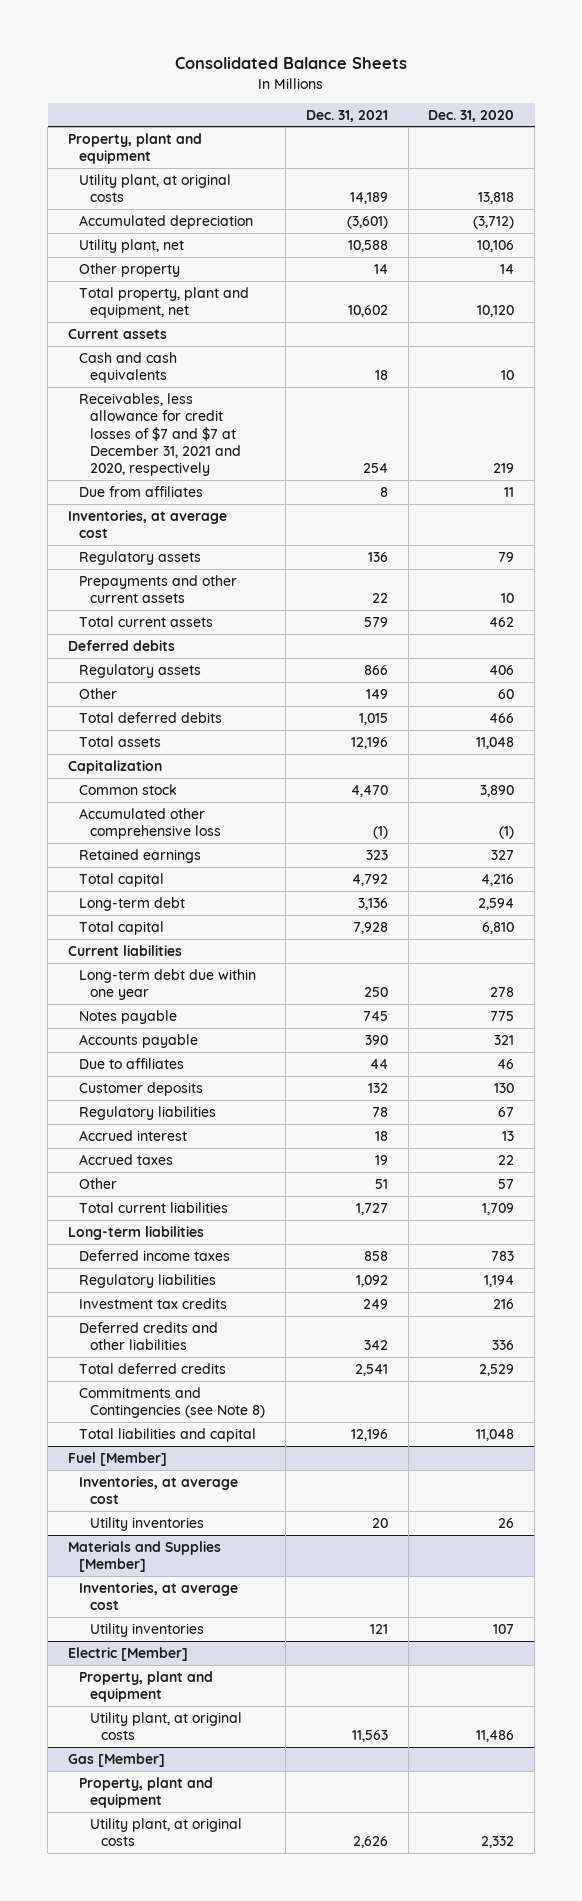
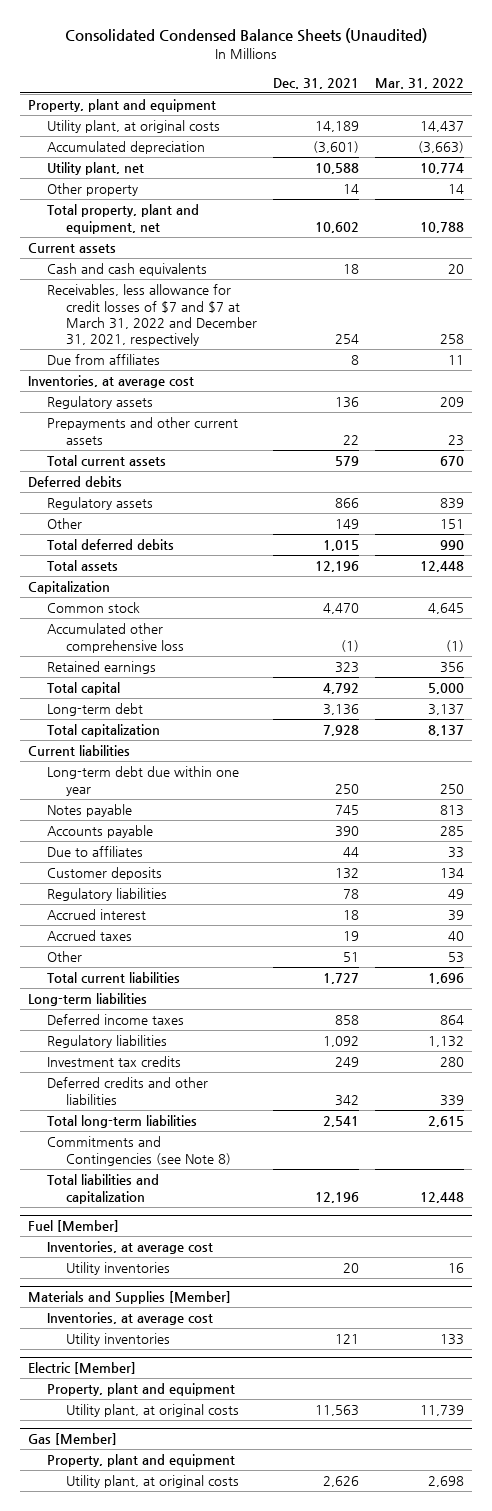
[175,57,408,70] Consolidated Balance Sheets -> [65,28,428,44] Consolidated Condensed Balance Sheets (Unaudited)
[428,109,515,122] Dec. 31, 2020 -> none
none -> [375,77,465,89] Mar. 31, 2022
[78,392,242,477] Receivables, less allowance for credit losses of $7 and $7 at December 31, 2021 and 2020, respectively -> [47,284,258,347] Receivables, less allowance for credit losses of $7 and $7 at March 31, 2022 and December 31, 2021, respectively
[78,920,164,935] Total capital -> [47,724,161,738] Total capitalization
[78,1362,226,1374] Total deferred credits -> [47,1115,198,1129] Total long-term liabilities
[78,1427,256,1442] Total liabilities and capital -> [47,1174,160,1204] Total liabilities and capitalization

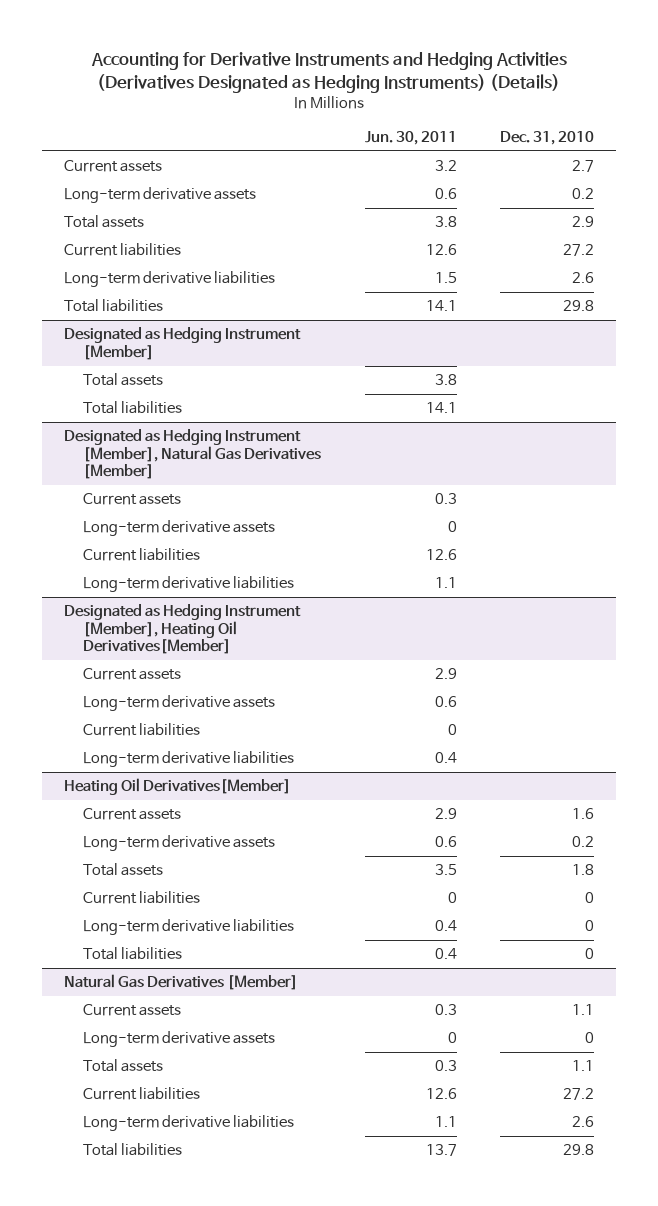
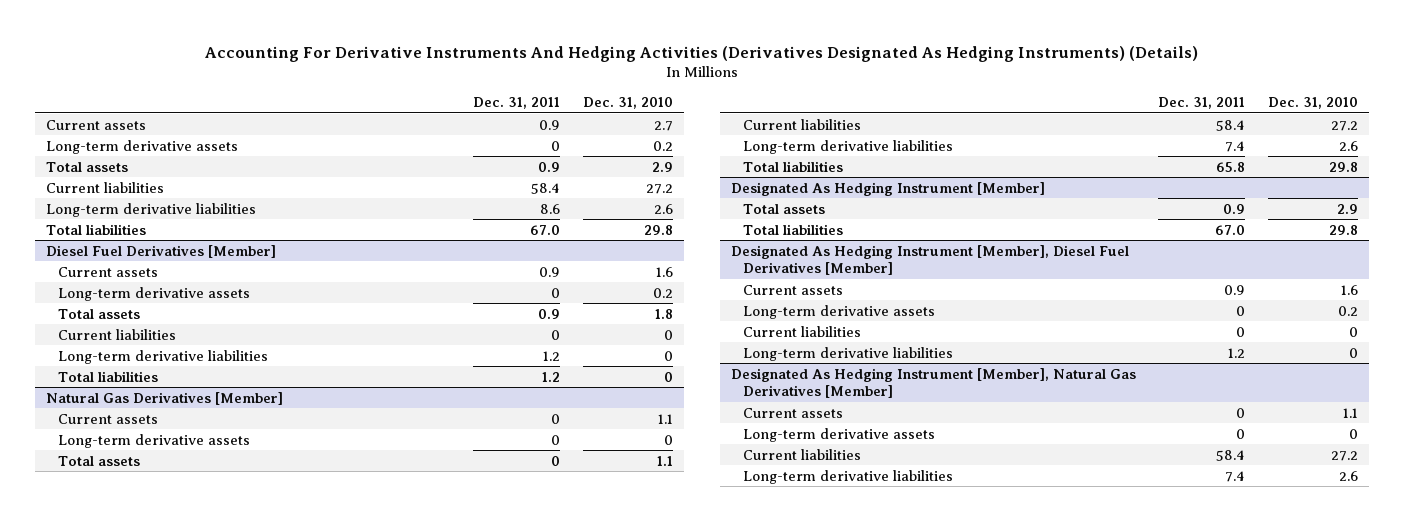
[91,52,568,94] Accounting for Derivative Instruments and Hedging Activities (Derivatives Designated as Hedging Instruments) (Details) -> [204,45,1198,62] Accounting For Derivative Instruments And Hedging Activities (Derivatives Designated As Hedging Instruments) (Details)
[364,131,457,146] Jun. 30, 2011 -> none
none -> [473,97,561,110] Dec. 31, 2011
[64,327,302,360] Designated as Hedging Instrument [Member] -> none
[83,373,164,387] Total assets -> none
[83,401,183,415] Total liabilities -> none
[64,429,322,480] Designated as Hedging Instrument [Member], Natural Gas Derivatives [Member] -> none
[83,493,182,506] Current assets -> none
[83,520,276,537] Long-term derivative assets -> none
[83,548,201,562] Current liabilities -> none
[83,576,295,593] Long-term derivative liabilities -> none
[64,604,302,655] Designated as Hedging Instrument [Member], Heating Oil Derivatives[Member] -> none
[83,668,182,681] Current assets -> none
[83,695,276,712] Long-term derivative assets -> none
[83,723,201,737] Current liabilities -> none
[83,751,295,768] Long-term derivative liabilities -> none
[64,778,292,796] Heating Oil Derivatives[Member] -> none
none -> [46,244,277,258] Diesel Fuel Derivatives [Member]
none -> [731,181,1046,196] Designated As Hedging Instrument [Member]
none -> [742,203,825,214] Total assets
none -> [742,223,843,235] Total liabilities
none -> [731,244,1130,276] Designated As Hedging Instrument [Member], Diesel Fuel Derivatives [Member]
none -> [742,284,843,295] Current assets
none -> [742,304,935,319] Long-term derivative assets
none -> [742,325,861,337] Current liabilities
none -> [742,346,953,361] Long-term derivative liabilities
none -> [731,367,1137,399] Designated As Hedging Instrument [Member], Natural Gas Derivatives [Member]
none -> [742,407,843,418] Current assets
none -> [742,427,935,442] Long-term derivative assets
none -> [742,448,861,460] Current liabilities
none -> [742,469,953,484] Long-term derivative liabilities

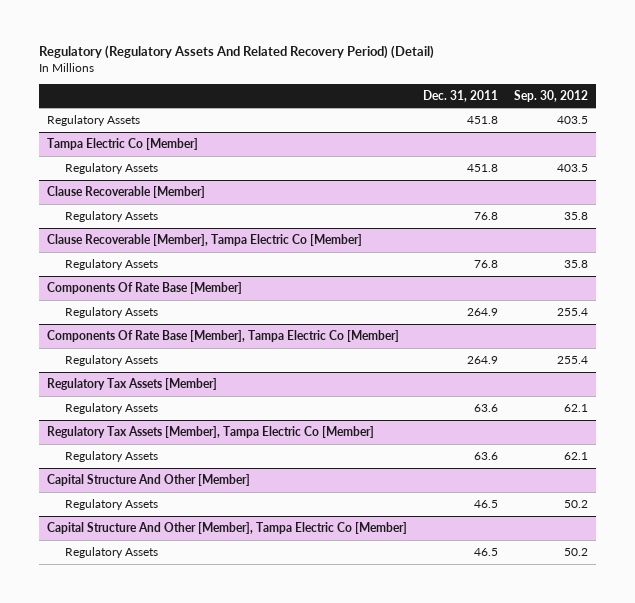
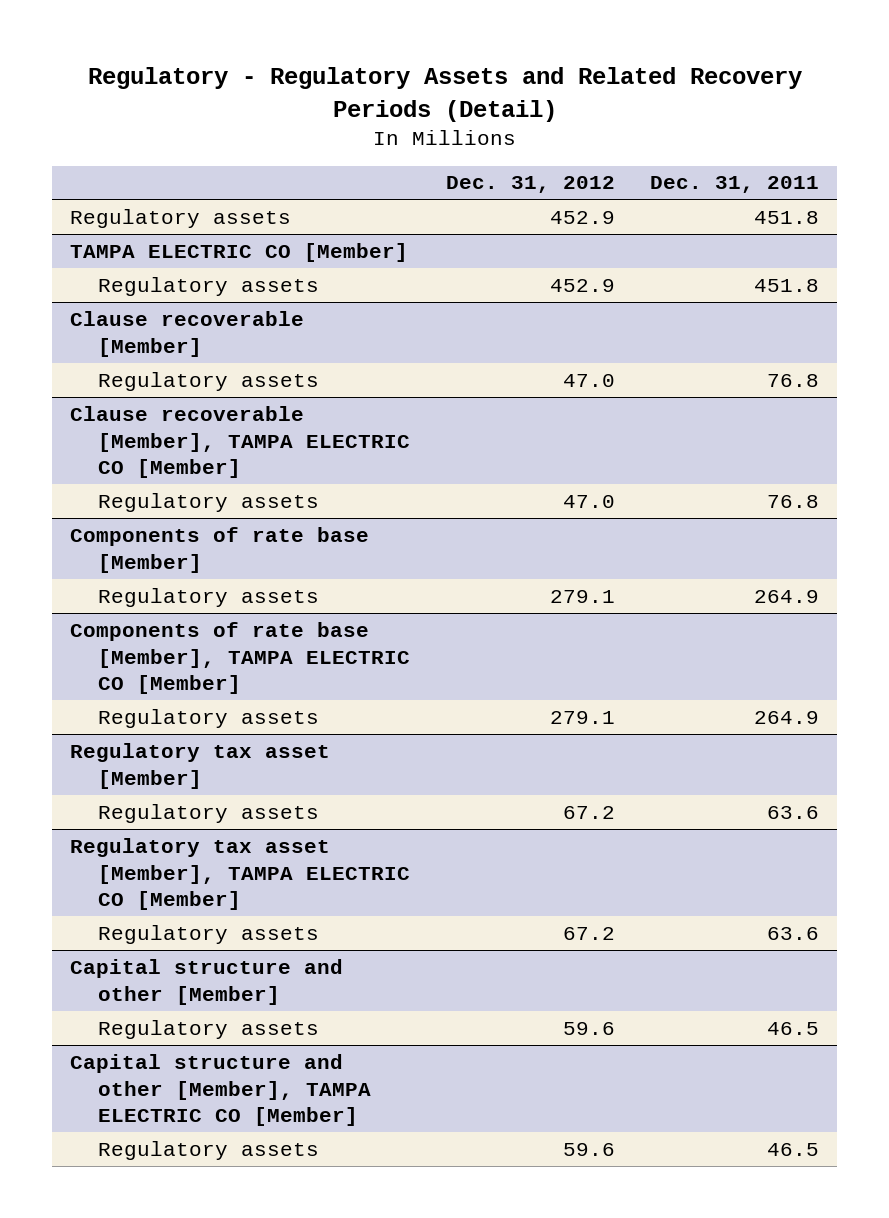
[38,45,434,60] Regulatory (Regulatory Assets And Related Recovery Period) (Detail) -> [87,67,802,122] Regulatory - Regulatory Assets and Related Recovery Periods (Detail)
[513,89,588,102] Sep. 30, 2012 -> none
none -> [445,176,615,194] Dec. 31, 2012
[46,115,140,127] Regulatory Assets -> [69,208,291,228] Regulatory assets
[46,138,198,151] Tampa Electric Co [Member] -> [69,242,408,262] TAMPA ELECTRIC CO [Member]
[64,163,158,175] Regulatory Assets -> [97,276,319,296] Regulatory assets
[46,186,205,199] Clause Recoverable [Member] -> [69,310,304,357] Clause recoverable [Member]
[64,211,158,223] Regulatory Assets -> [97,371,319,391] Regulatory assets
[46,234,362,247] Clause Recoverable [Member], Tampa Electric Co [Member] -> [69,405,410,479] Clause recoverable [Member], TAMPA ELECTRIC CO [Member]
[64,259,158,271] Regulatory Assets -> [97,492,319,512] Regulatory assets
[46,282,242,295] Components Of Rate Base [Member] -> [69,526,369,573] Components of rate base [Member]
[64,307,158,319] Regulatory Assets -> [97,587,319,607] Regulatory assets
[46,330,399,343] Components Of Rate Base [Member], Tampa Electric Co [Member] -> [69,621,410,695] Components of rate base [Member], TAMPA ELECTRIC CO [Member]
[64,355,158,367] Regulatory Assets -> [97,708,319,728] Regulatory assets
[46,378,217,391] Regulatory Tax Assets [Member] -> [69,742,330,789] Regulatory tax asset [Member]
[64,403,158,415] Regulatory Assets -> [97,803,319,823] Regulatory assets
[46,426,374,439] Regulatory Tax Assets [Member], Tampa Electric Co [Member] -> [69,837,410,911] Regulatory tax asset [Member], TAMPA ELECTRIC CO [Member]
[64,451,158,463] Regulatory Assets -> [97,924,319,944] Regulatory assets
[46,474,250,487] Capital Structure And Other [Member] -> [69,958,343,1005] Capital structure and other [Member]
[64,499,158,511] Regulatory Assets -> [97,1019,319,1039] Regulatory assets
[46,522,407,535] Capital Structure And Other [Member], Tampa Electric Co [Member] -> [69,1053,371,1127] Capital structure and other [Member], TAMPA ELECTRIC CO [Member]
[64,547,158,559] Regulatory Assets -> [97,1140,319,1160] Regulatory assets

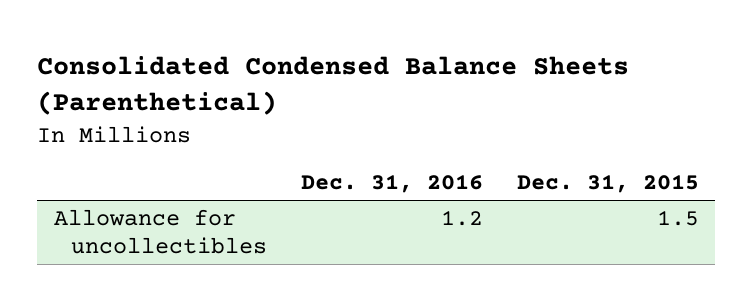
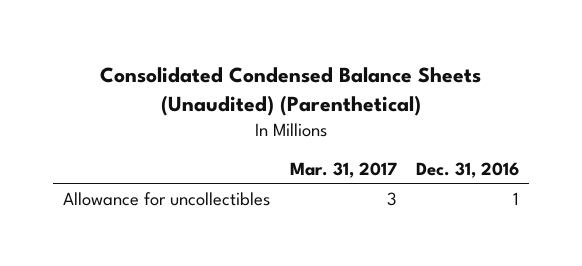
[37,55,630,115] Consolidated Condensed Balance Sheets (Parenthetical) -> [100,67,482,116] Consolidated Condensed Balance Sheets (Unaudited) (Parenthetical)
[516,174,699,194] Dec. 31, 2015 -> none
none -> [289,161,397,178] Mar. 31, 2017
[440,210,483,227] 1.2 -> [512,191,519,205] 1

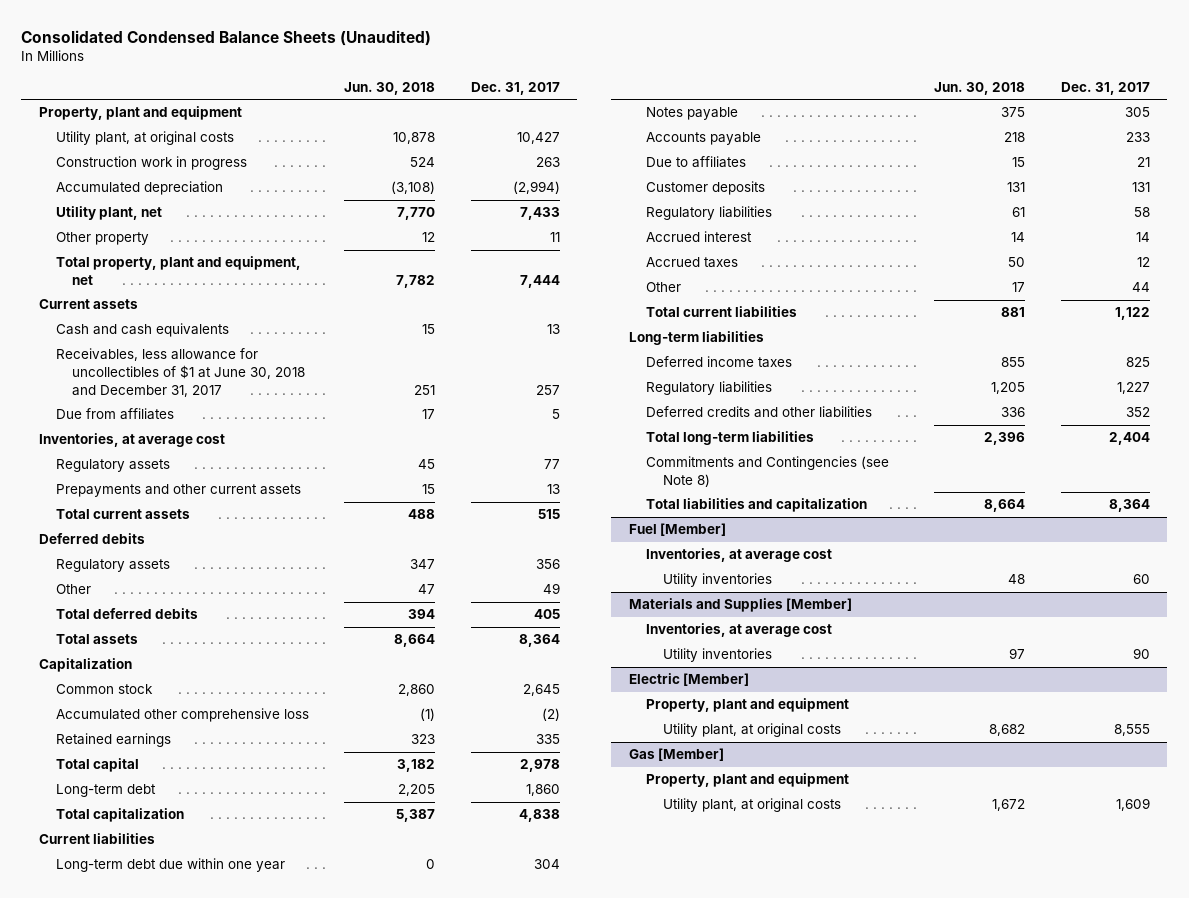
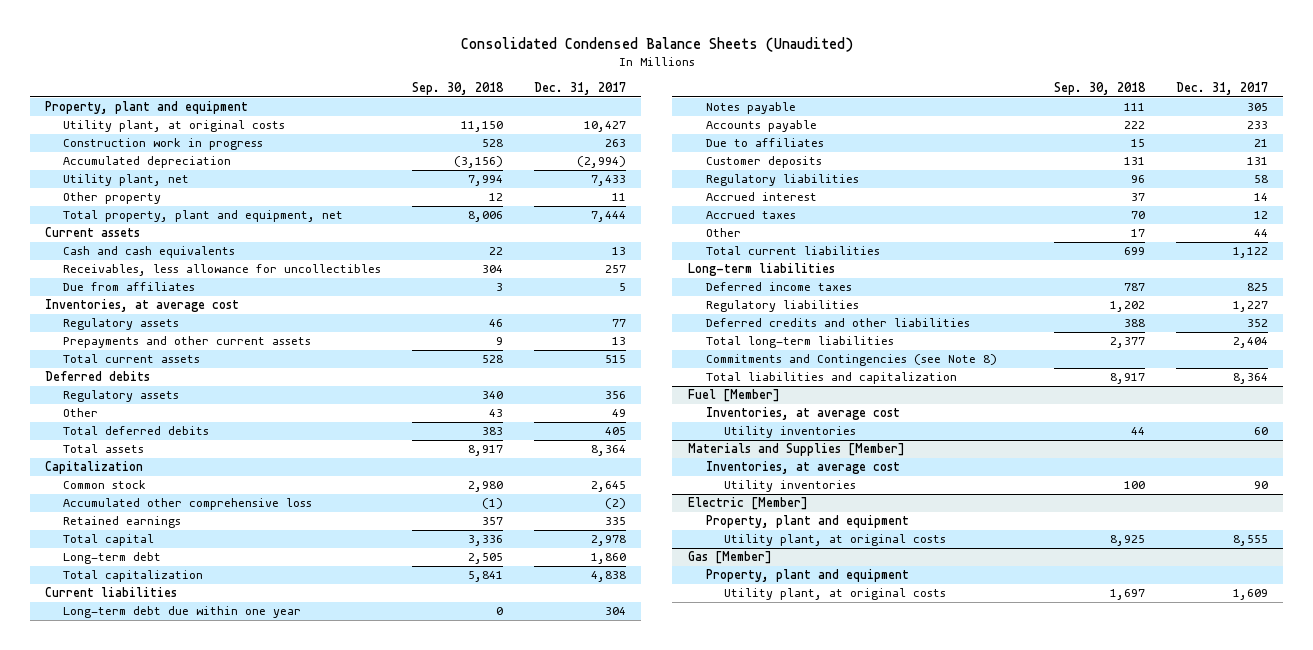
[344,81,436,95] Jun. 30, 2018 -> none
none -> [412,82,505,96] Sep. 30, 2018
[55,348,306,397] Receivables, less allowance for uncollectibles of $1 at June 30, 2018 and December 31, 2017 -> [63,264,382,277] Receivables, less allowance for uncollectibles

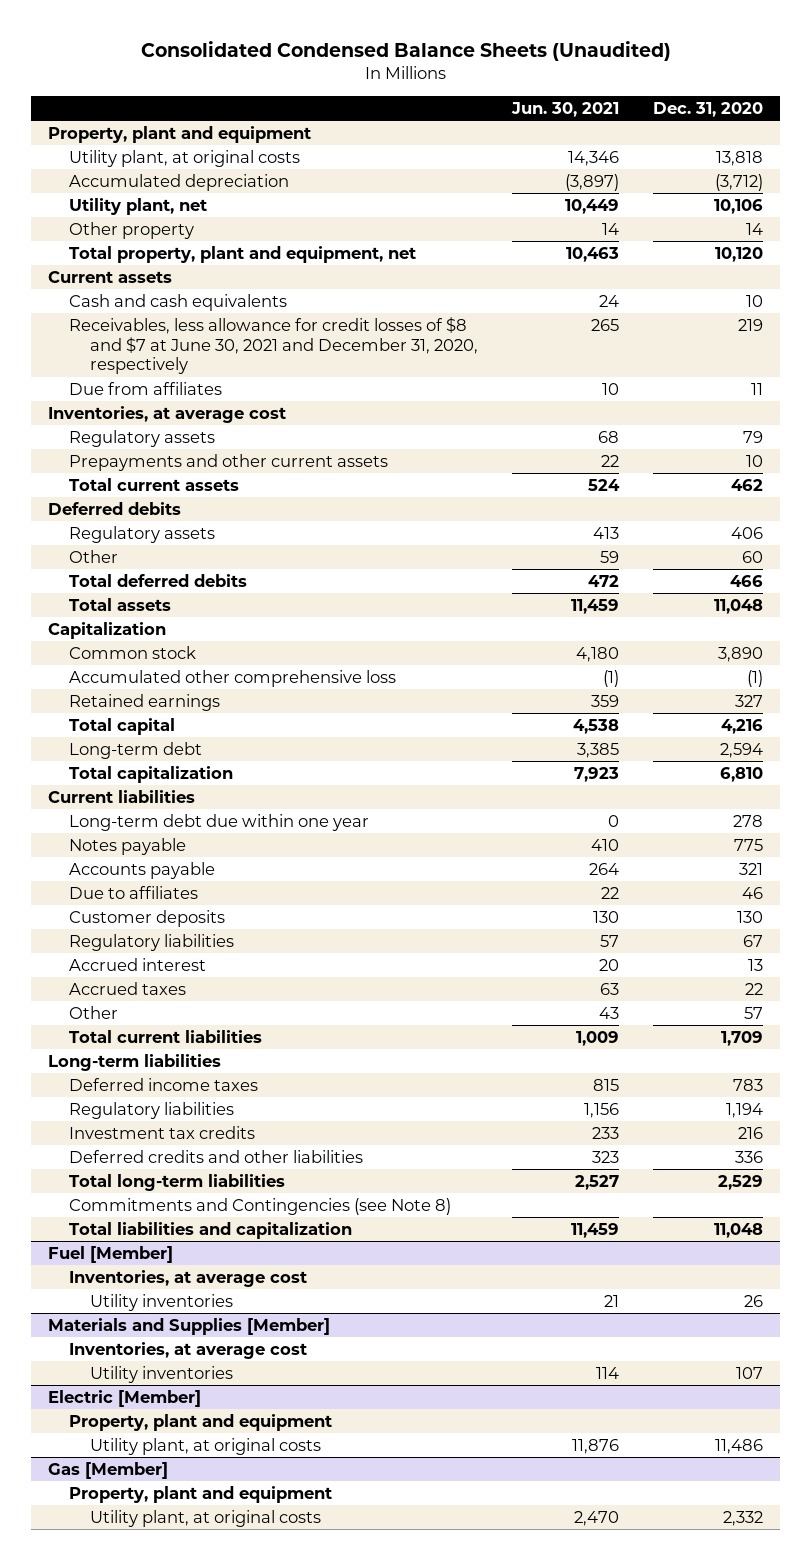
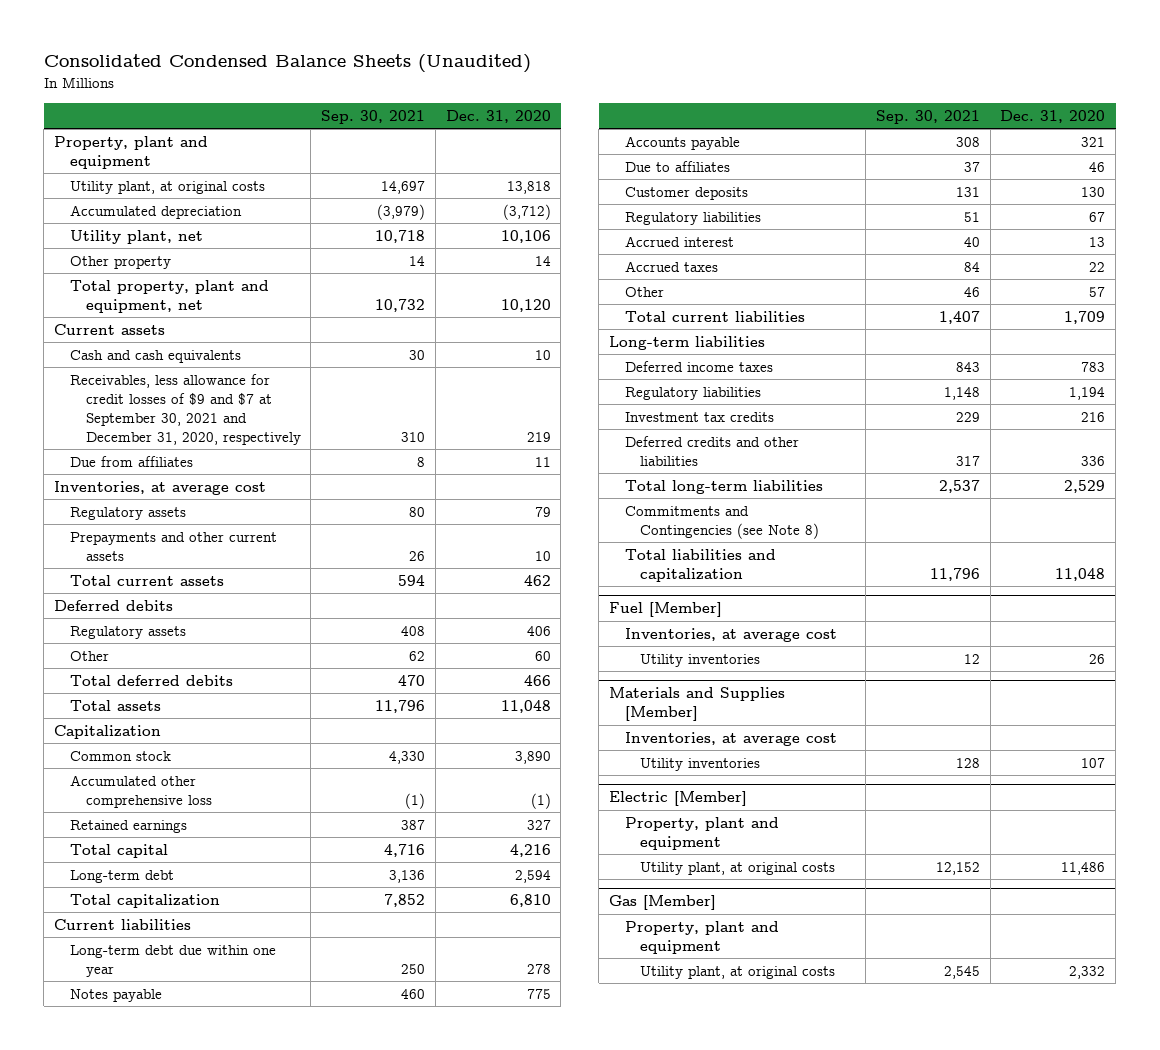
[510,101,619,117] Jun. 30, 2021 -> none
none -> [321,109,426,124] Sep. 30, 2021
[69,317,478,375] Receivables, less allowance for credit losses of $8 and $7 at June 30, 2021 and December 31, 2020, respectively -> [69,373,301,445] Receivables, less allowance for credit losses of $9 and $7 at September 30, 2021 and December 31, 2020, respectively

